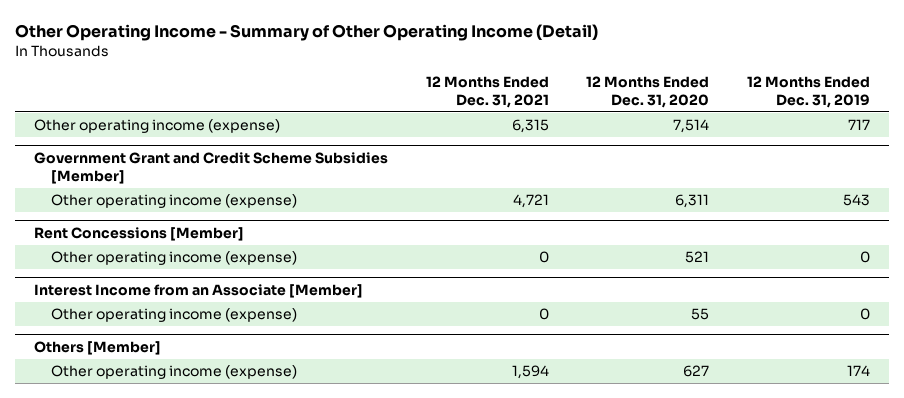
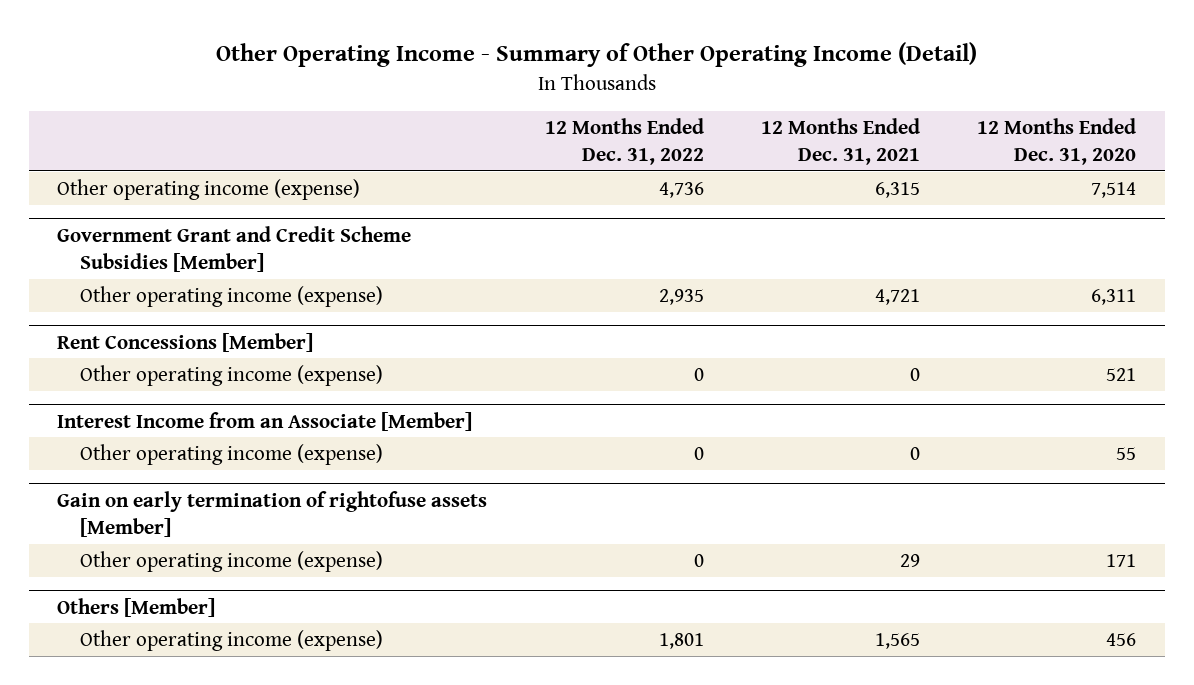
[747,76,871,108] 12 Months Ended Dec. 31, 2019 -> none
none -> [544,117,704,165] 12 Months Ended Dec. 31, 2022
none -> [57,490,488,537] Gain on early termination of rightofuse assets [Member]
none -> [79,550,383,572] Other operating income (expense)
[511,365,549,380] 1,594 -> [875,632,921,649] 1,565
[683,365,710,378] 627 -> [1106,632,1137,646] 456

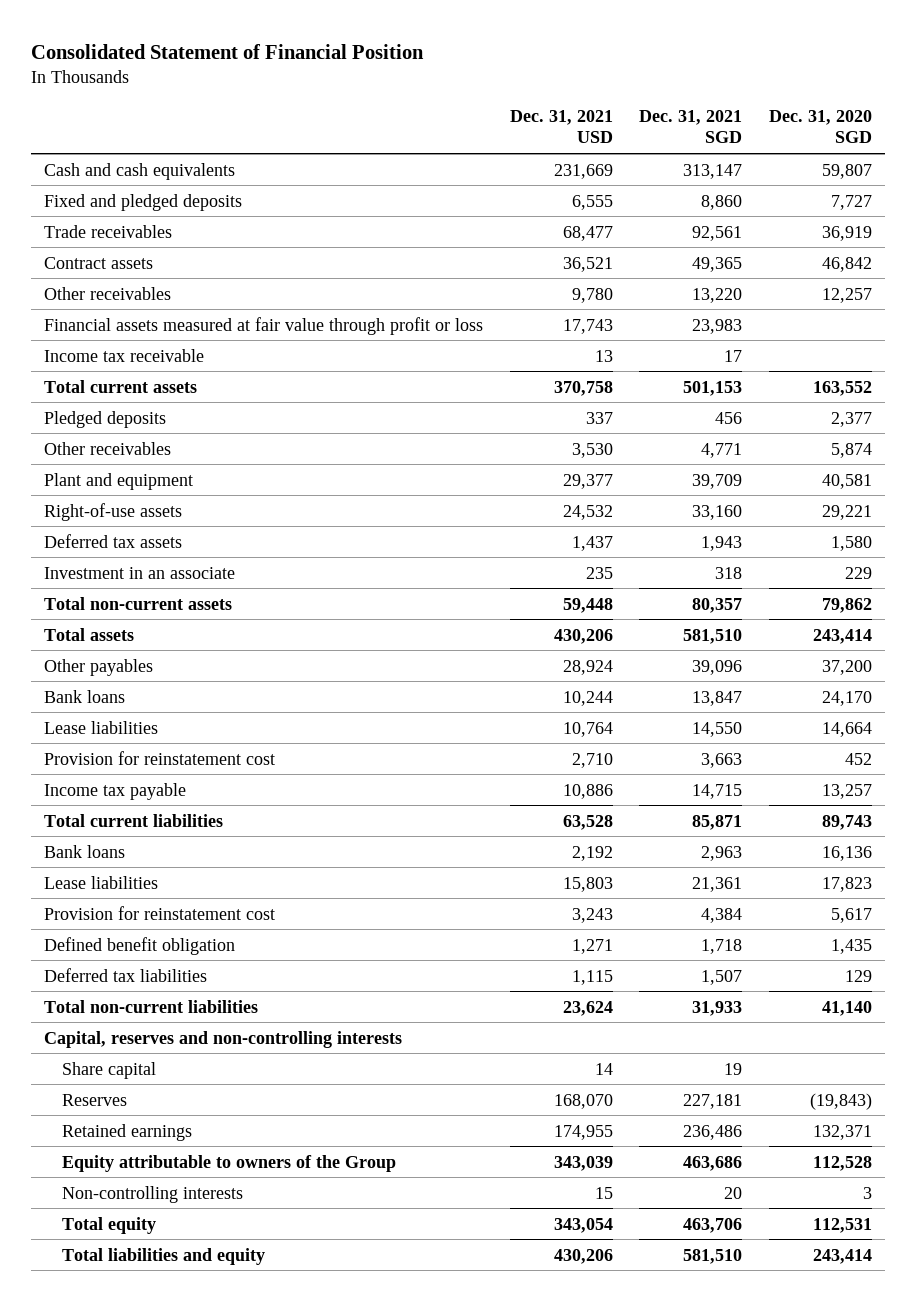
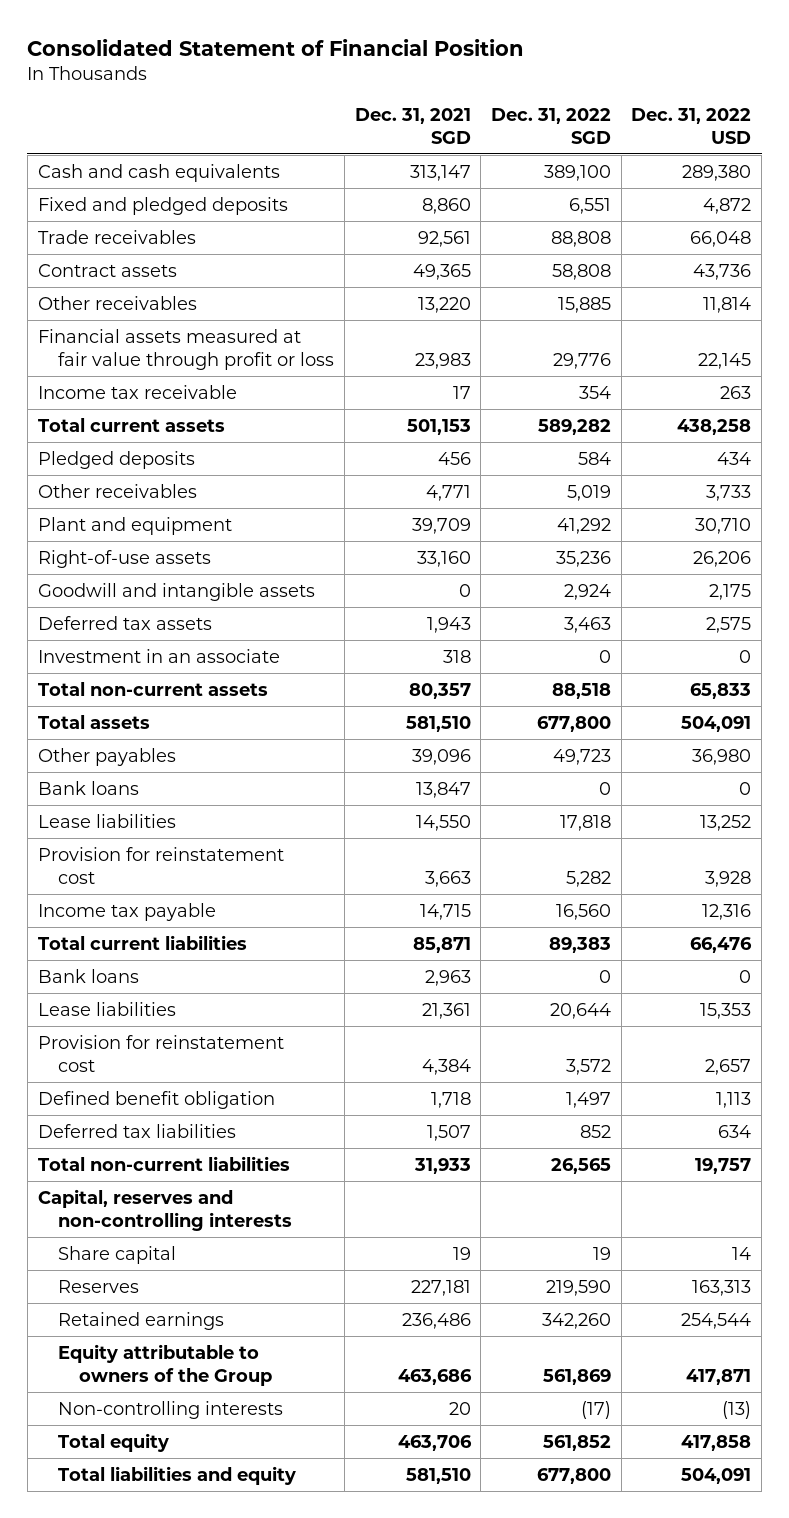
[509,110,613,144] Dec. 31, 2021 USD -> none
[768,110,872,144] Dec. 31, 2020 SGD -> none
none -> [491,108,612,144] Dec. 31, 2022 SGD
none -> [631,108,752,144] Dec. 31, 2022 USD
none -> [37,582,315,601] Goodwill and intangible assets

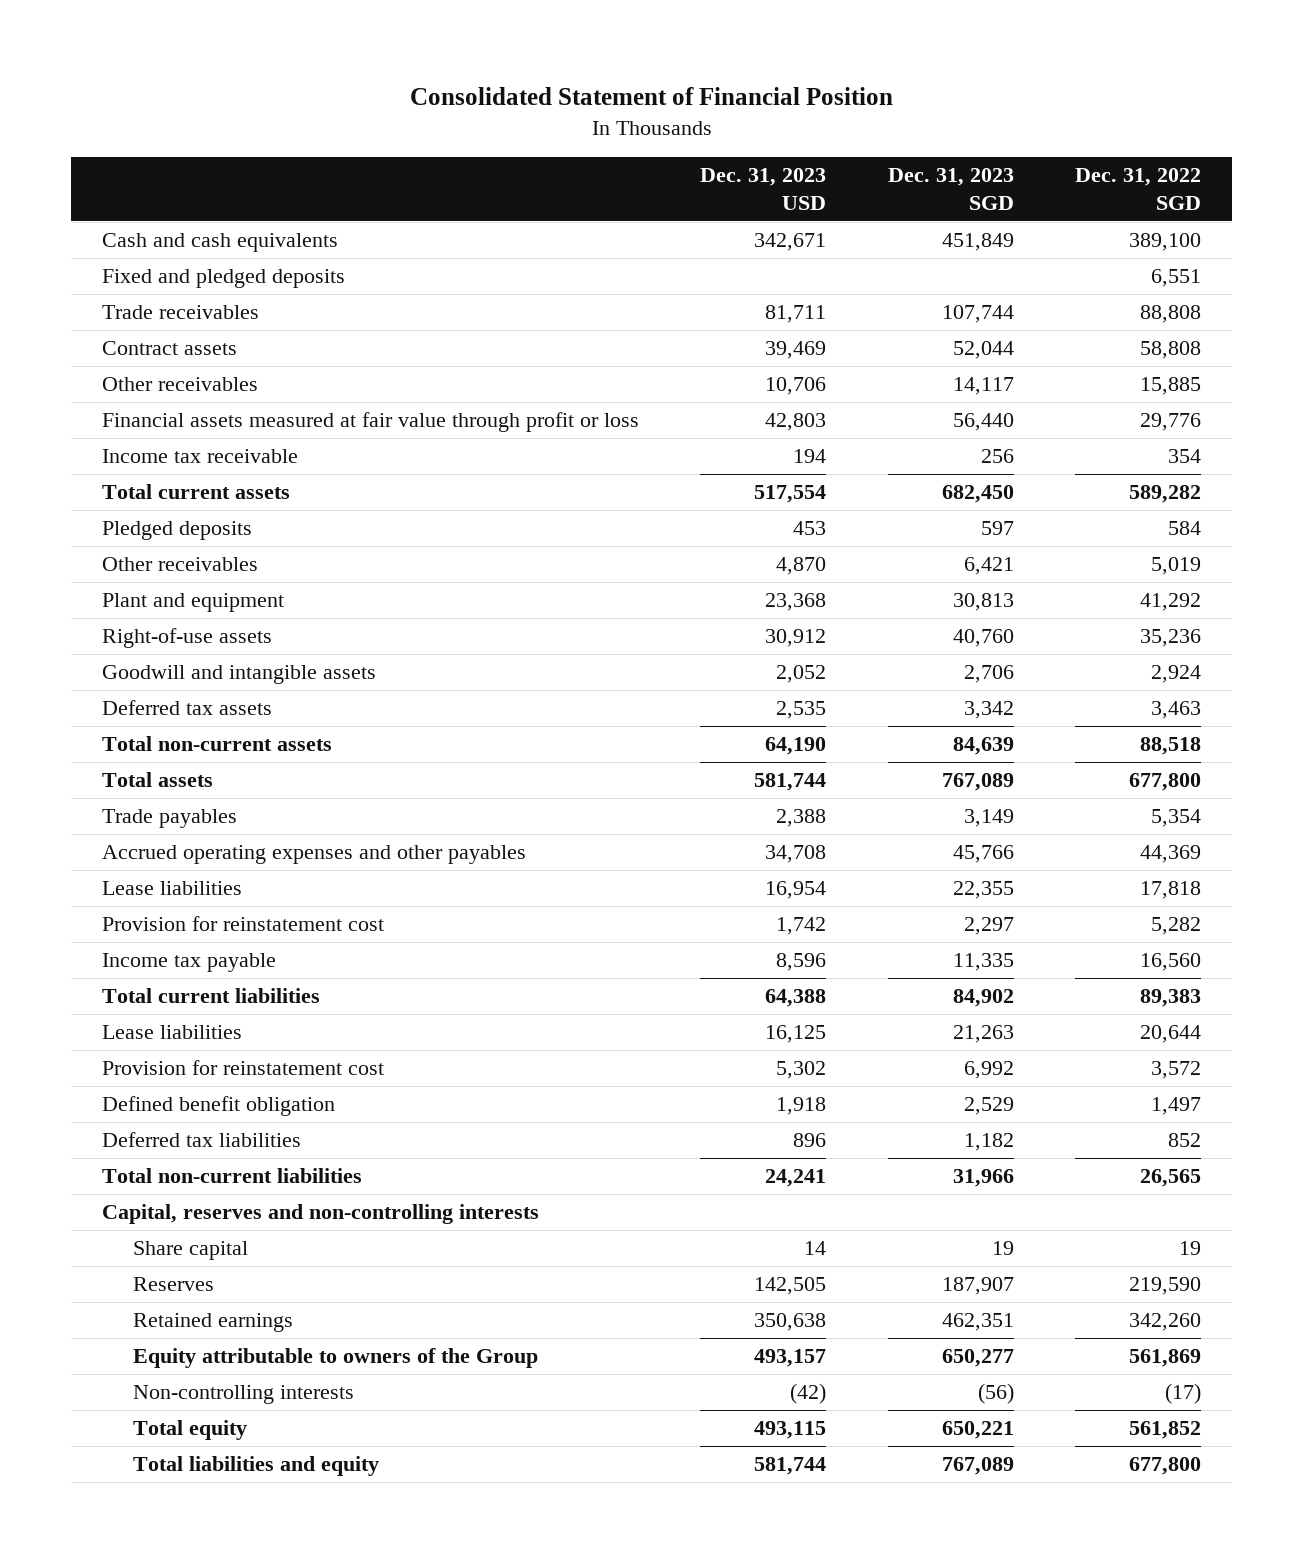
[354,108,471,144] Dec. 31, 2021 SGD -> none
[631,108,752,144] Dec. 31, 2022 USD -> none
none -> [700,167,827,211] Dec. 31, 2023 USD
none -> [887,167,1014,211] Dec. 31, 2023 SGD
[37,648,280,663] Investment in an associate -> none
[37,747,176,766] Other payables -> none
[37,780,139,795] Bank loans -> none
none -> [101,809,237,829] Trade payables
none -> [101,845,526,865] Accrued operating expenses and other payables
[37,968,139,983] Bank loans -> none

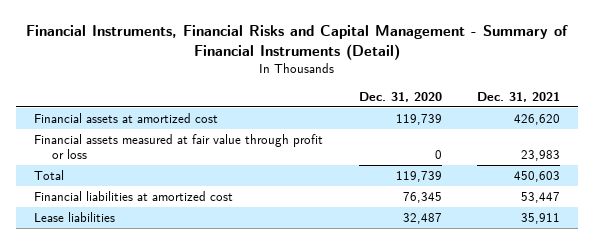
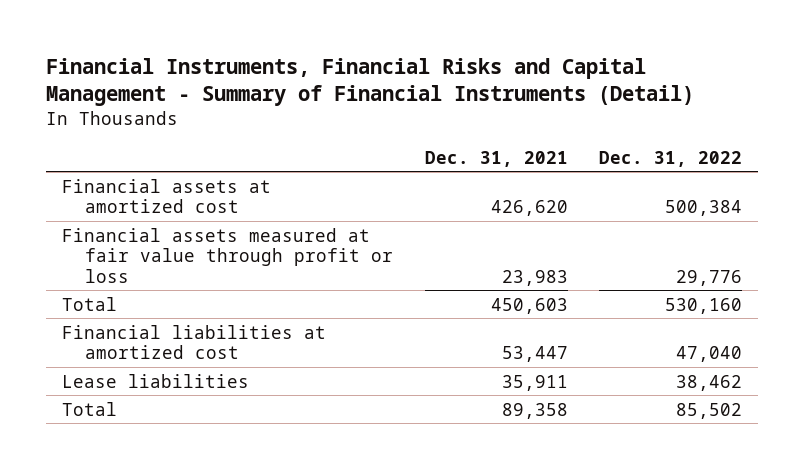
[358,91,442,102] Dec. 31, 2020 -> none
none -> [599,150,743,167] Dec. 31, 2022
none -> [62,401,118,416] Total

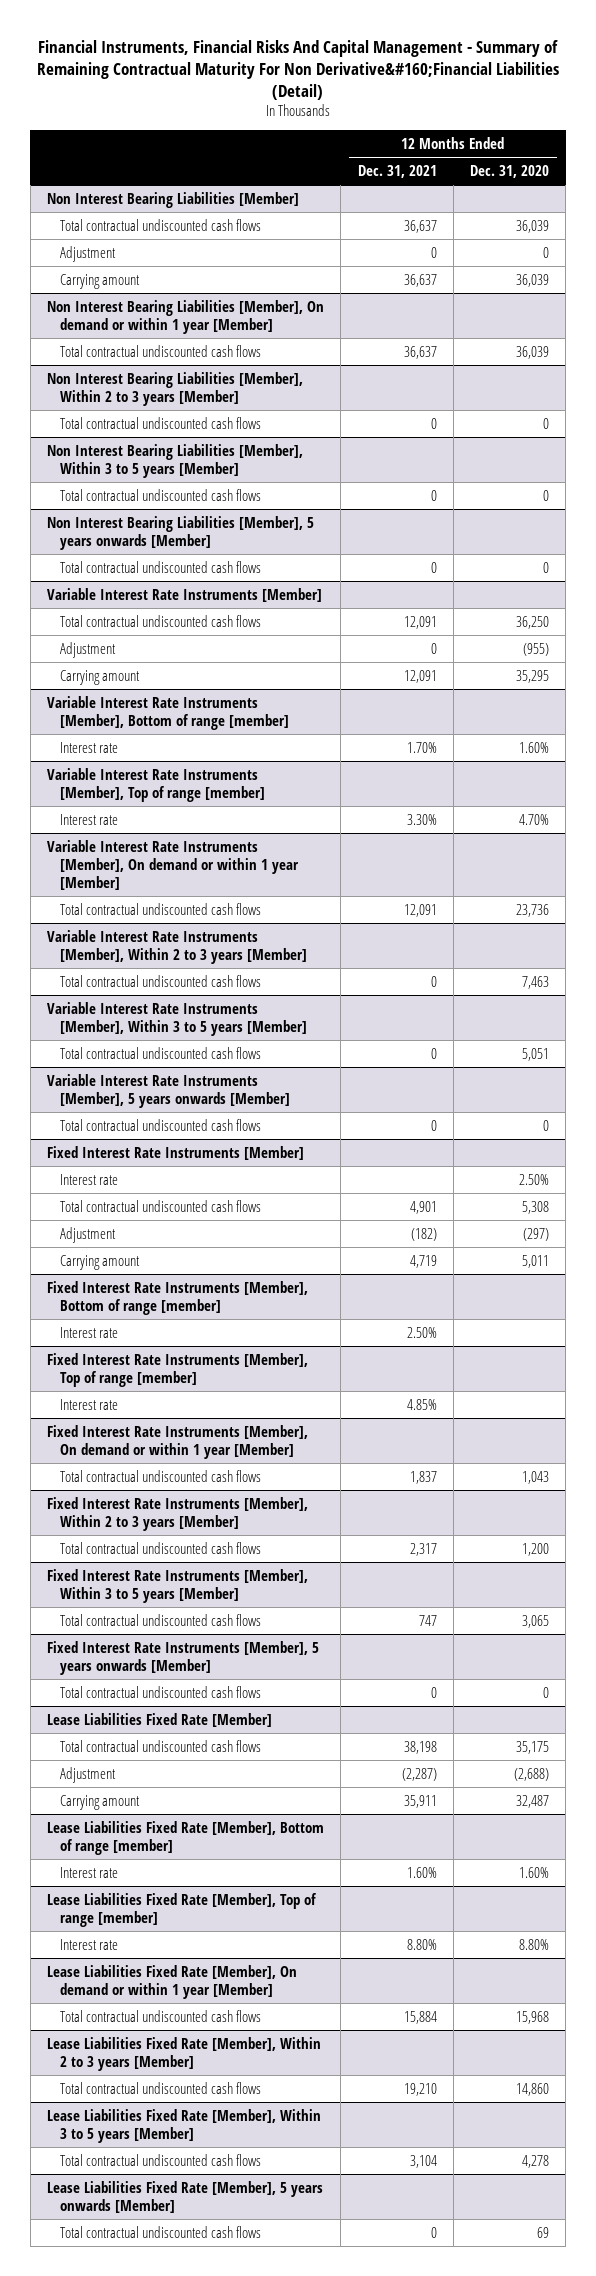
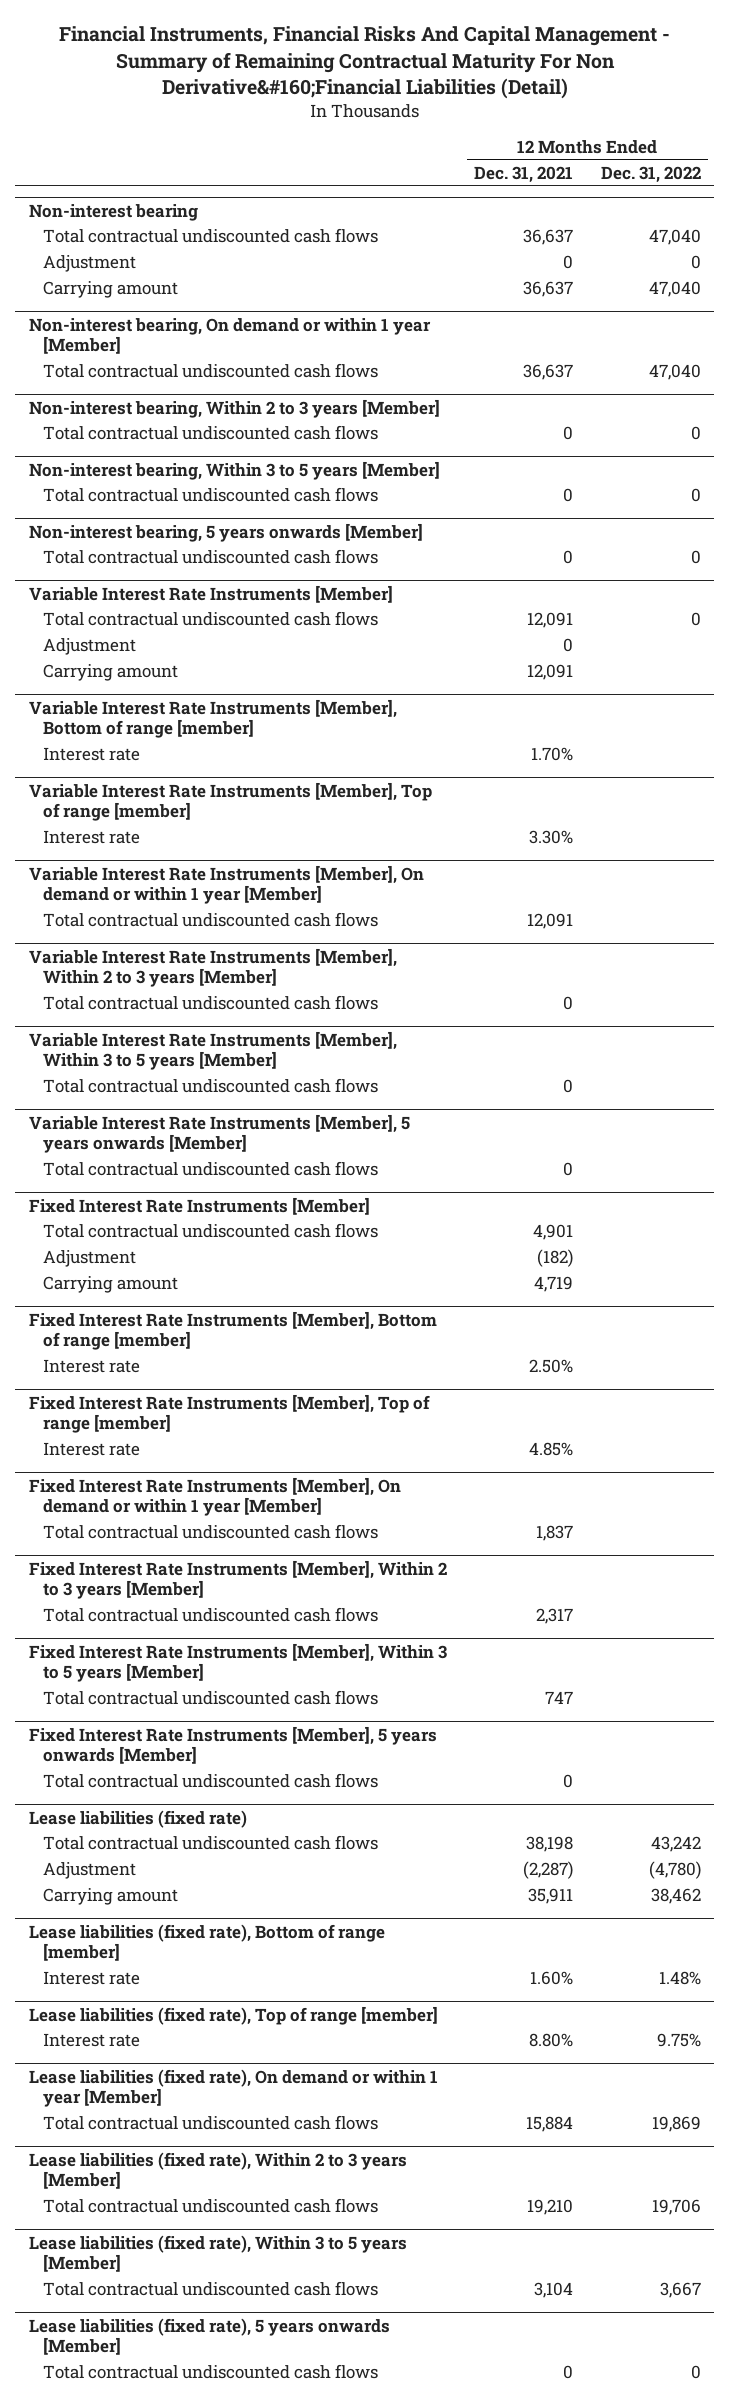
[469,164,549,178] Dec. 31, 2020 -> none
none -> [600,166,701,184] Dec. 31, 2022
[47,191,300,208] Non Interest Bearing Liabilities [Member] -> [28,203,198,221] Non-interest bearing
[47,299,325,334] Non Interest Bearing Liabilities [Member], On demand or within 1 year [Member] -> [28,317,431,355] Non-interest bearing, On demand or within 1 year [Member]
[47,371,304,406] Non Interest Bearing Liabilities [Member], Within 2 to 3 years [Member] -> [28,398,440,418] Non-interest bearing, Within 2 to 3 years [Member]
[47,443,304,478] Non Interest Bearing Liabilities [Member], Within 3 to 5 years [Member] -> [28,460,440,480] Non-interest bearing, Within 3 to 5 years [Member]
[47,515,315,550] Non Interest Bearing Liabilities [Member], 5 years onwards [Member] -> [28,522,423,542] Non-interest bearing, 5 years onwards [Member]
[60,1173,119,1185] Interest rate -> none
[47,1712,273,1727] Lease Liabilities Fixed Rate [Member] -> [28,1809,247,1828] Lease liabilities (fixed rate)
[47,1820,325,1855] Lease Liabilities Fixed Rate [Member], Bottom of range [member] -> [28,1923,385,1962] Lease liabilities (fixed rate), Bottom of range [member]
[47,1892,318,1927] Lease Liabilities Fixed Rate [Member], Top of range [member] -> [28,2005,438,2025] Lease liabilities (fixed rate), Top of range [member]
[47,1964,298,1999] Lease Liabilities Fixed Rate [Member], On demand or within 1 year [Member] -> [28,2068,438,2108] Lease liabilities (fixed rate), On demand or within 1 year [Member]
[47,2036,322,2071] Lease Liabilities Fixed Rate [Member], Within 2 to 3 years [Member] -> [28,2151,407,2190] Lease liabilities (fixed rate), Within 2 to 3 years [Member]
[47,2108,322,2143] Lease Liabilities Fixed Rate [Member], Within 3 to 5 years [Member] -> [28,2234,407,2273] Lease liabilities (fixed rate), Within 3 to 5 years [Member]
[47,2180,324,2213] Lease Liabilities Fixed Rate [Member], 5 years onwards [Member] -> [28,2317,390,2356] Lease liabilities (fixed rate), 5 years onwards [Member]

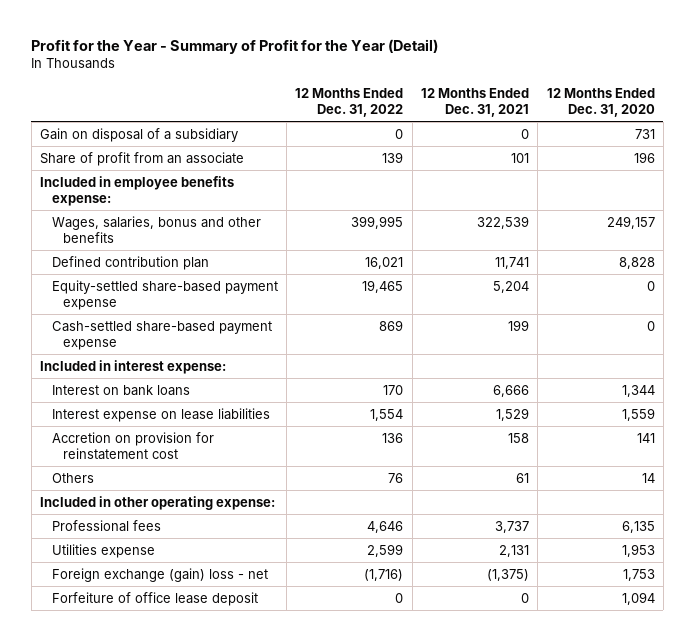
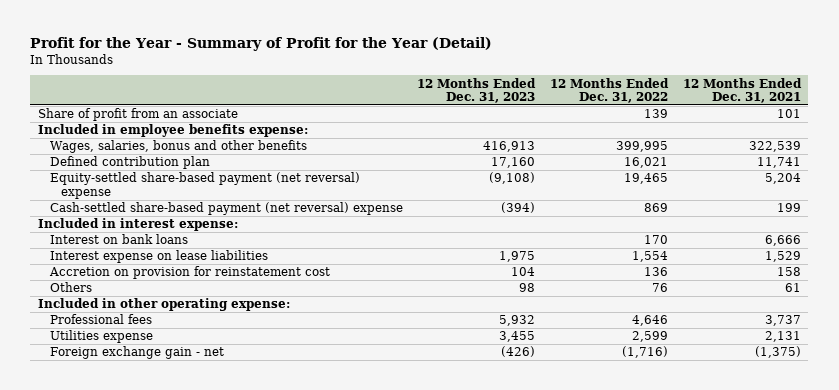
[546,87,655,117] 12 Months Ended Dec. 31, 2020 -> none
none -> [417,77,537,103] 12 Months Ended Dec. 31, 2023
[40,127,239,142] Gain on disposal of a subsidiary -> none
[51,279,278,310] Equity-settled share-based payment expense -> [49,172,360,199] Equity-settled share-based payment (net reversal) expense
[51,320,272,350] Cash-settled share-based payment expense -> [49,202,403,216] Cash-settled share-based payment (net reversal) expense
[51,591,258,606] Forfeiture of office lease deposit -> none
[51,567,268,582] Foreign exchange (gain) loss - net -> [49,346,224,360] Foreign exchange gain - net

